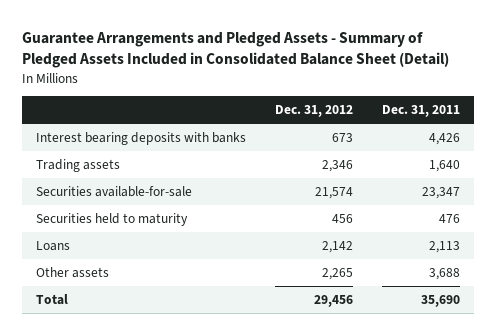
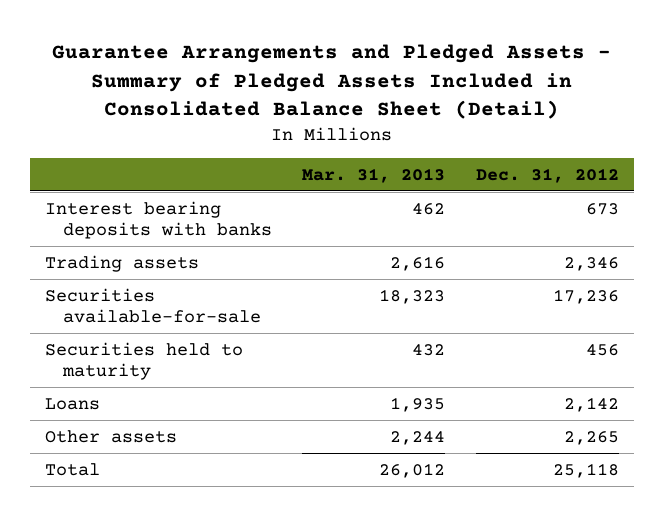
[381,105,460,118] Dec. 31, 2011 -> none
none -> [302,167,446,183] Mar. 31, 2013
[315,186,354,199] 21,574 -> [552,288,619,304] 17,236
[314,294,354,307] 29,456 -> [552,462,619,478] 25,118

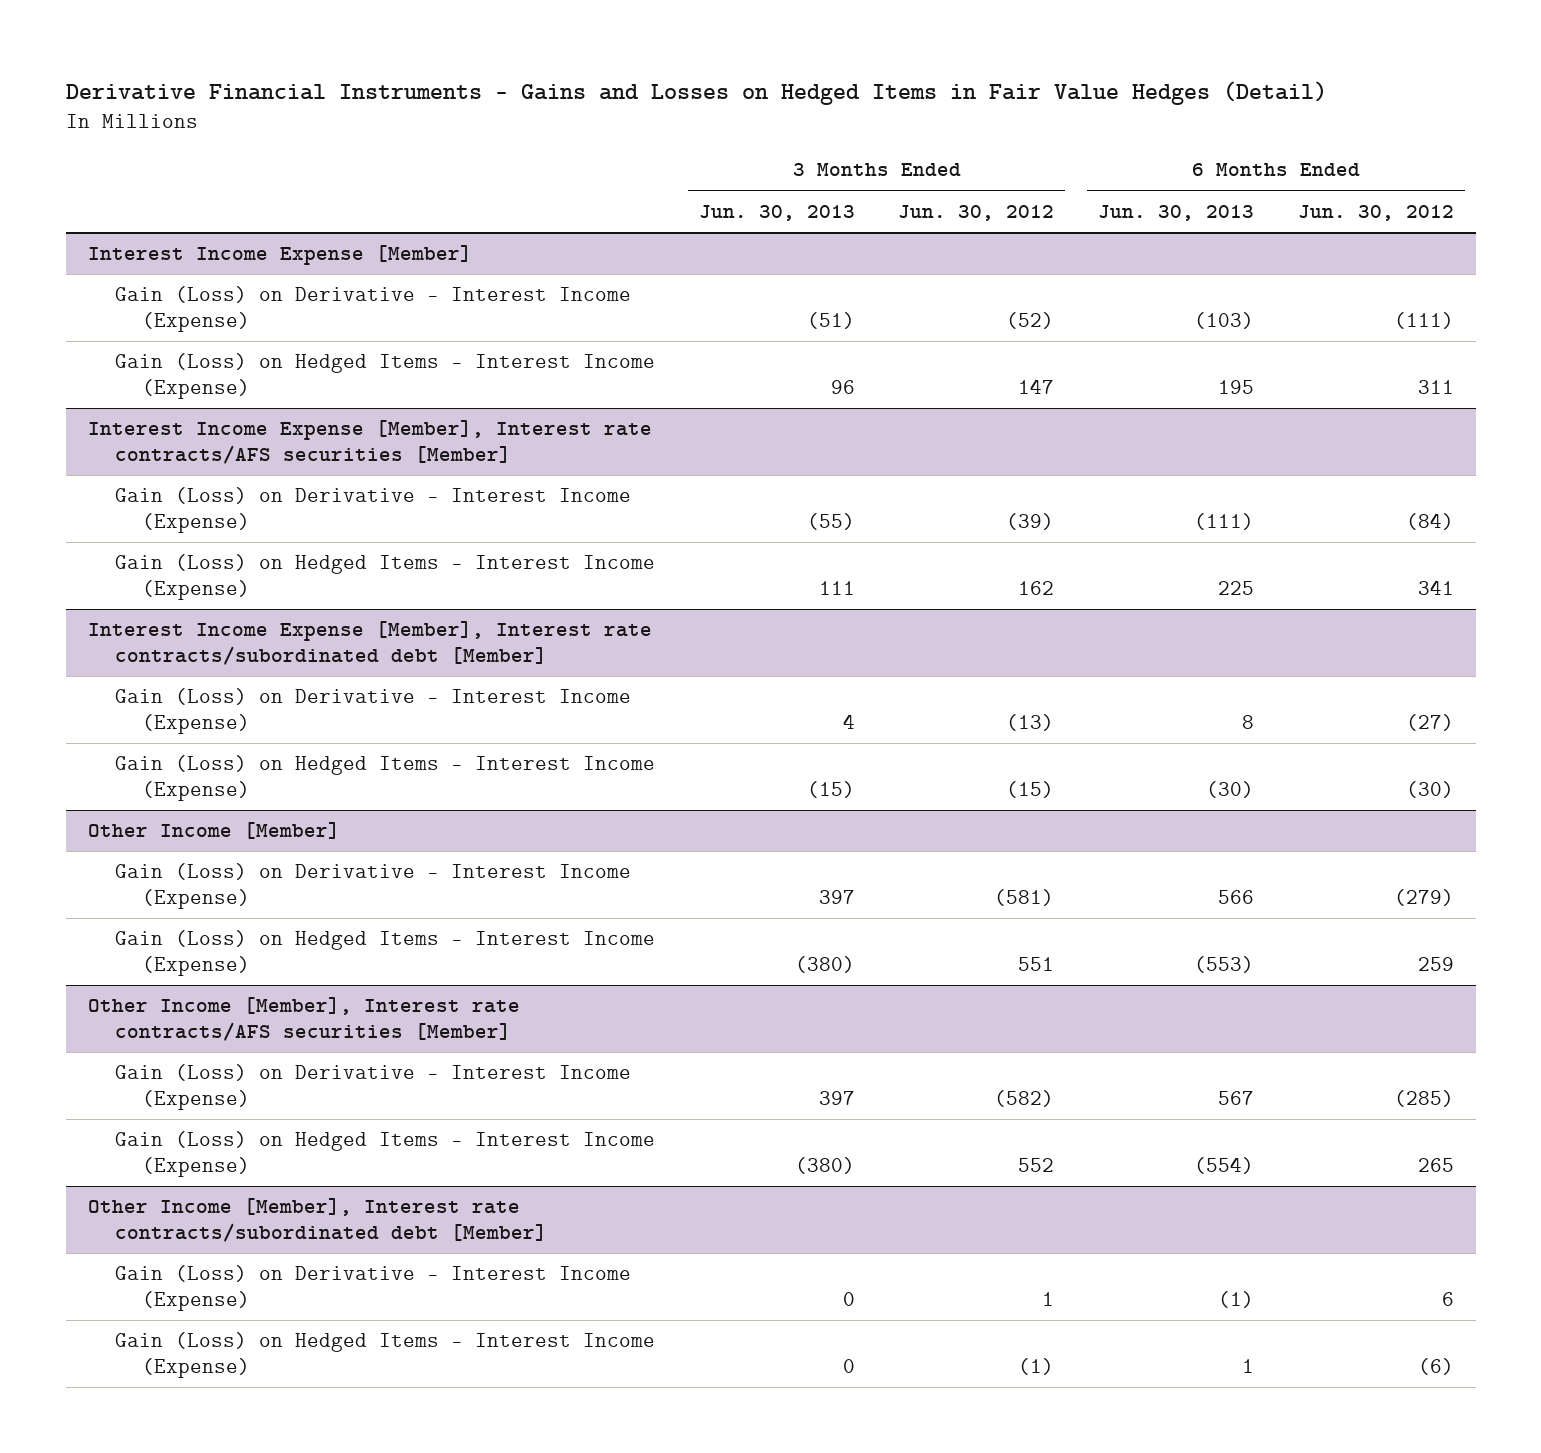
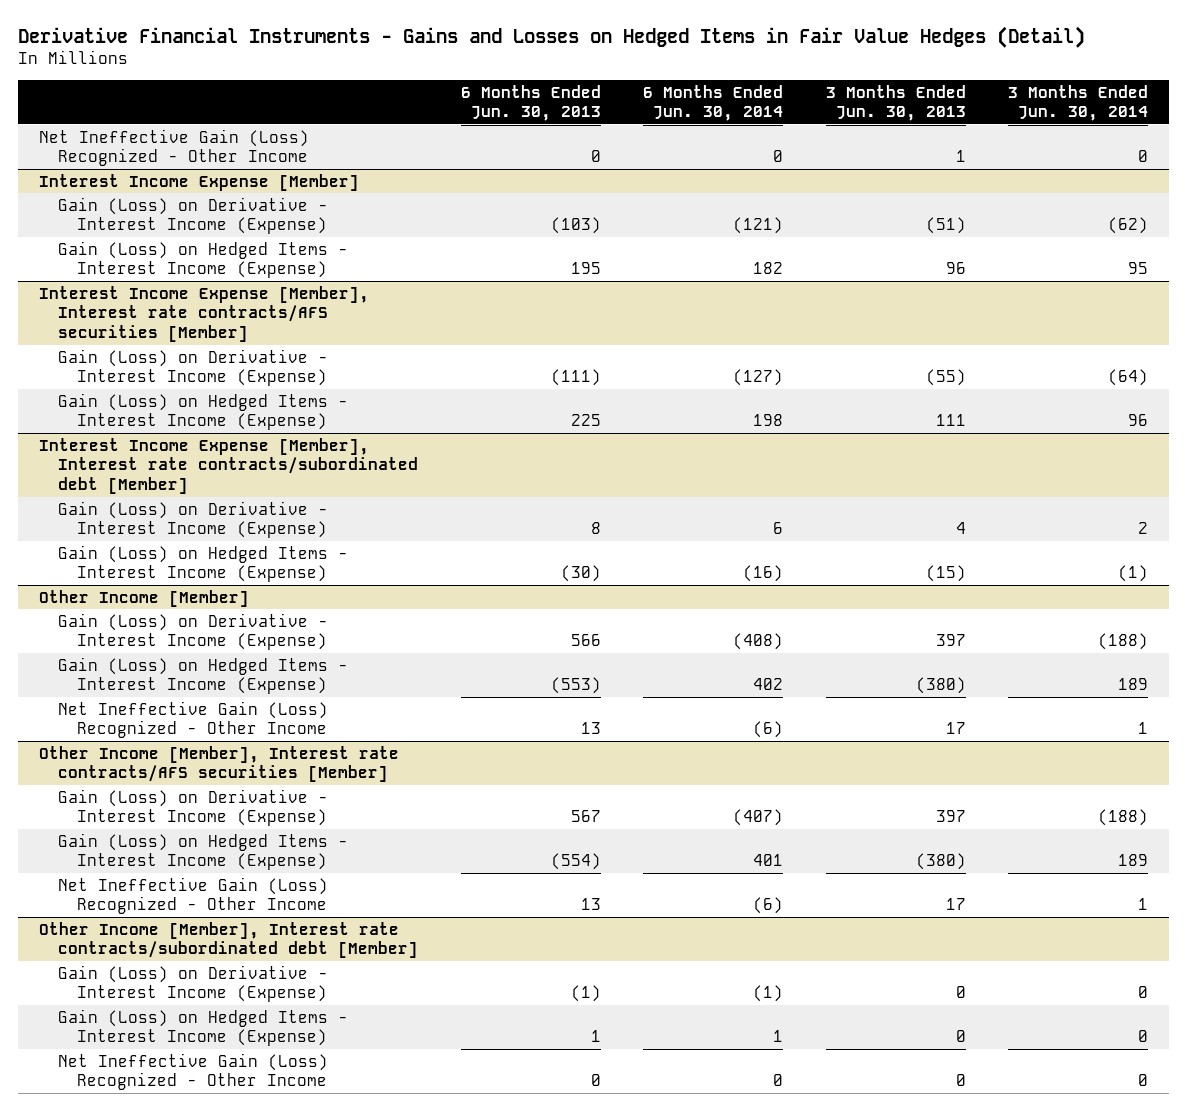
[898,204,1055,221] Jun. 30, 2012 -> none
[1297,204,1454,221] Jun. 30, 2012 -> none
none -> [643,84,784,122] 6 Months Ended Jun. 30, 2014
none -> [1007,84,1148,122] 3 Months Ended Jun. 30, 2014
none -> [39,128,310,167] Net Ineffective Gain (Loss) Recognized - Other Income
none -> [58,700,329,739] Net Ineffective Gain (Loss) Recognized - Other Income
none -> [58,876,329,915] Net Ineffective Gain (Loss) Recognized - Other Income
none -> [58,1052,329,1091] Net Ineffective Gain (Loss) Recognized - Other Income

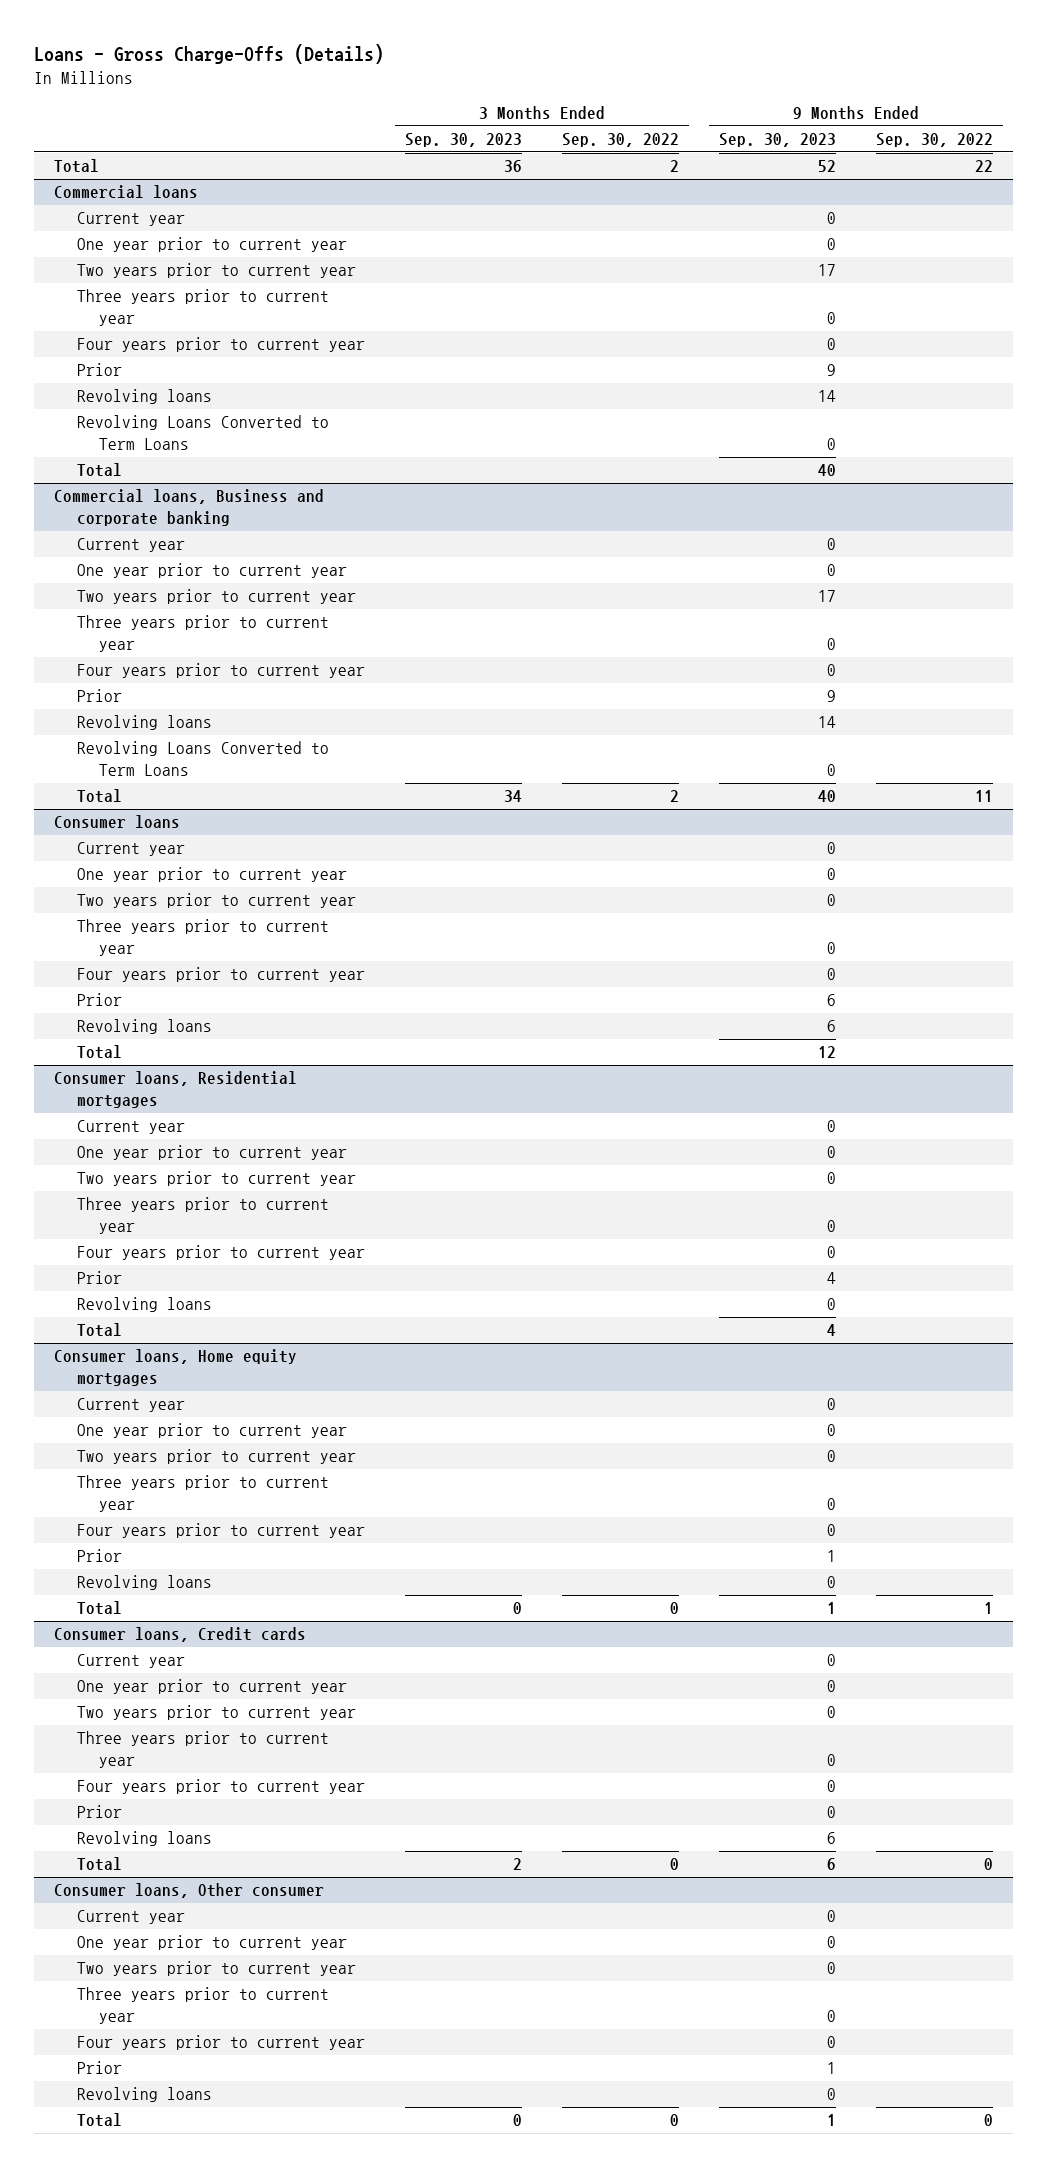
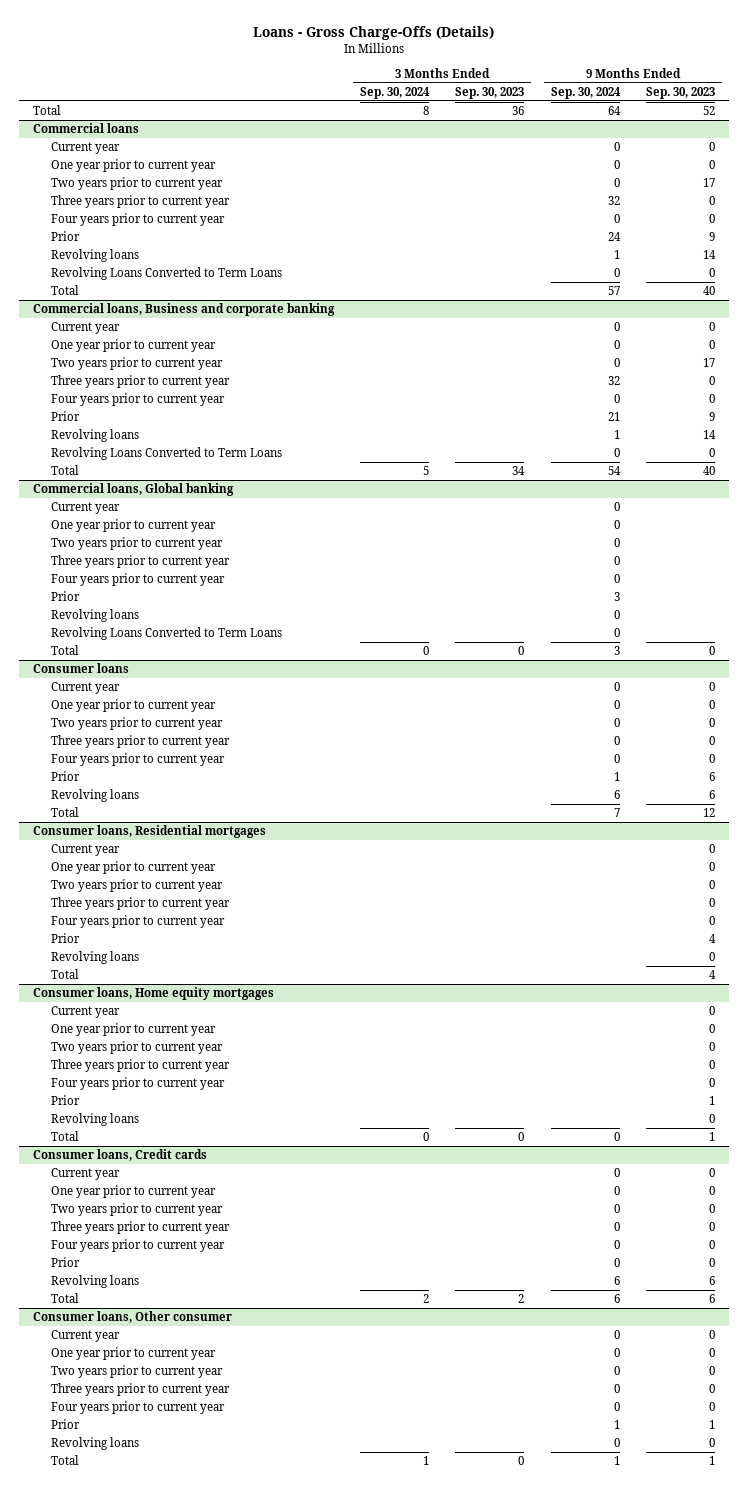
[561,132,679,147] Sep. 30, 2022 -> none
[875,132,993,147] Sep. 30, 2022 -> none
none -> [359,86,430,99] Sep. 30, 2024
none -> [550,86,621,99] Sep. 30, 2024
none -> [32,483,234,497] Commercial loans, Global banking
none -> [51,502,121,515] Current year
none -> [51,519,217,533] One year prior to current year
none -> [51,537,224,551] Two years prior to current year
none -> [51,555,231,569] Three years prior to current year
none -> [51,573,226,587] Four years prior to current year
none -> [51,591,81,602] Prior
none -> [51,609,140,623] Revolving loans
none -> [51,627,283,641] Revolving Loans Converted to Term Loans
none -> [51,645,80,656] Total

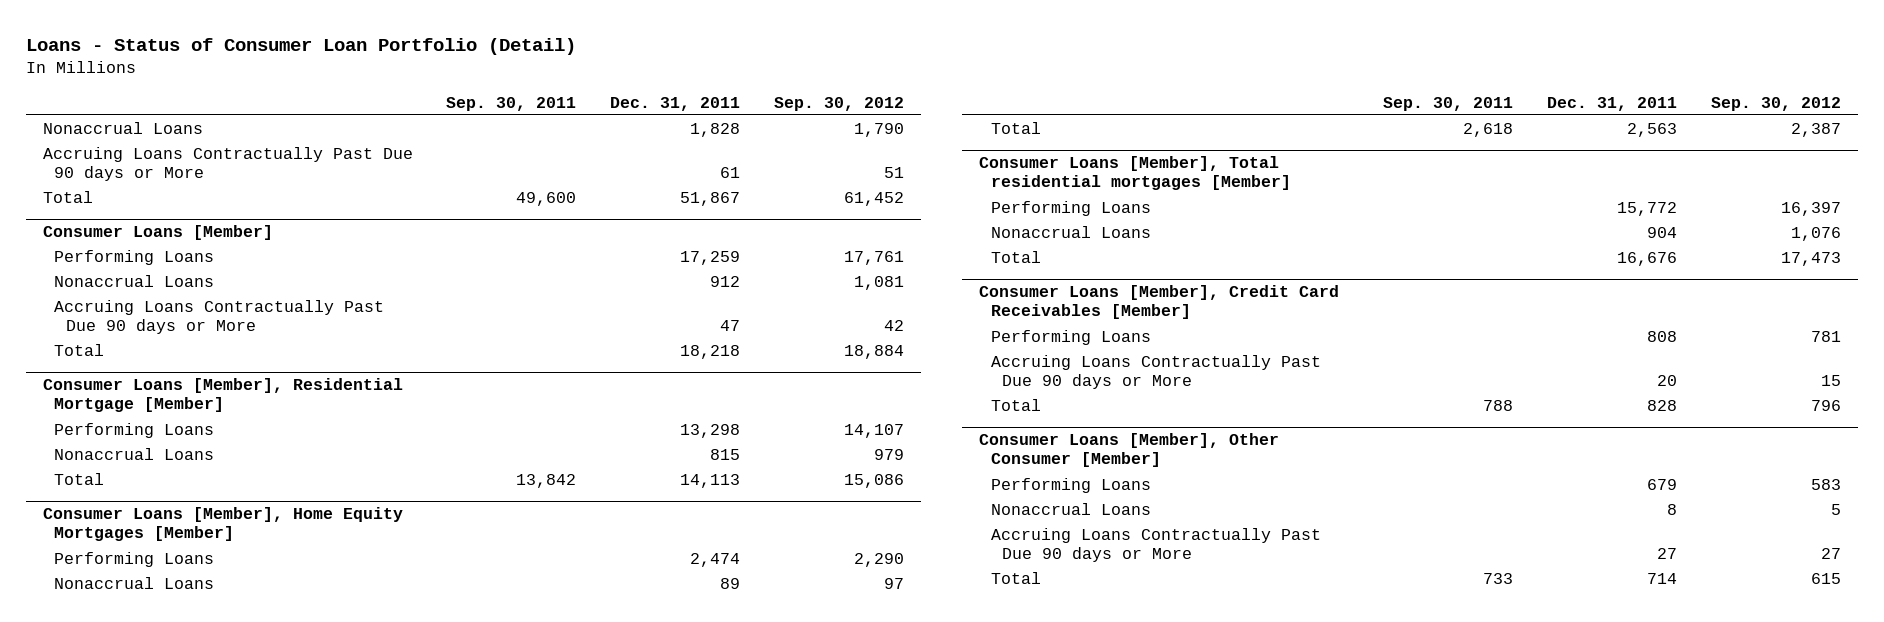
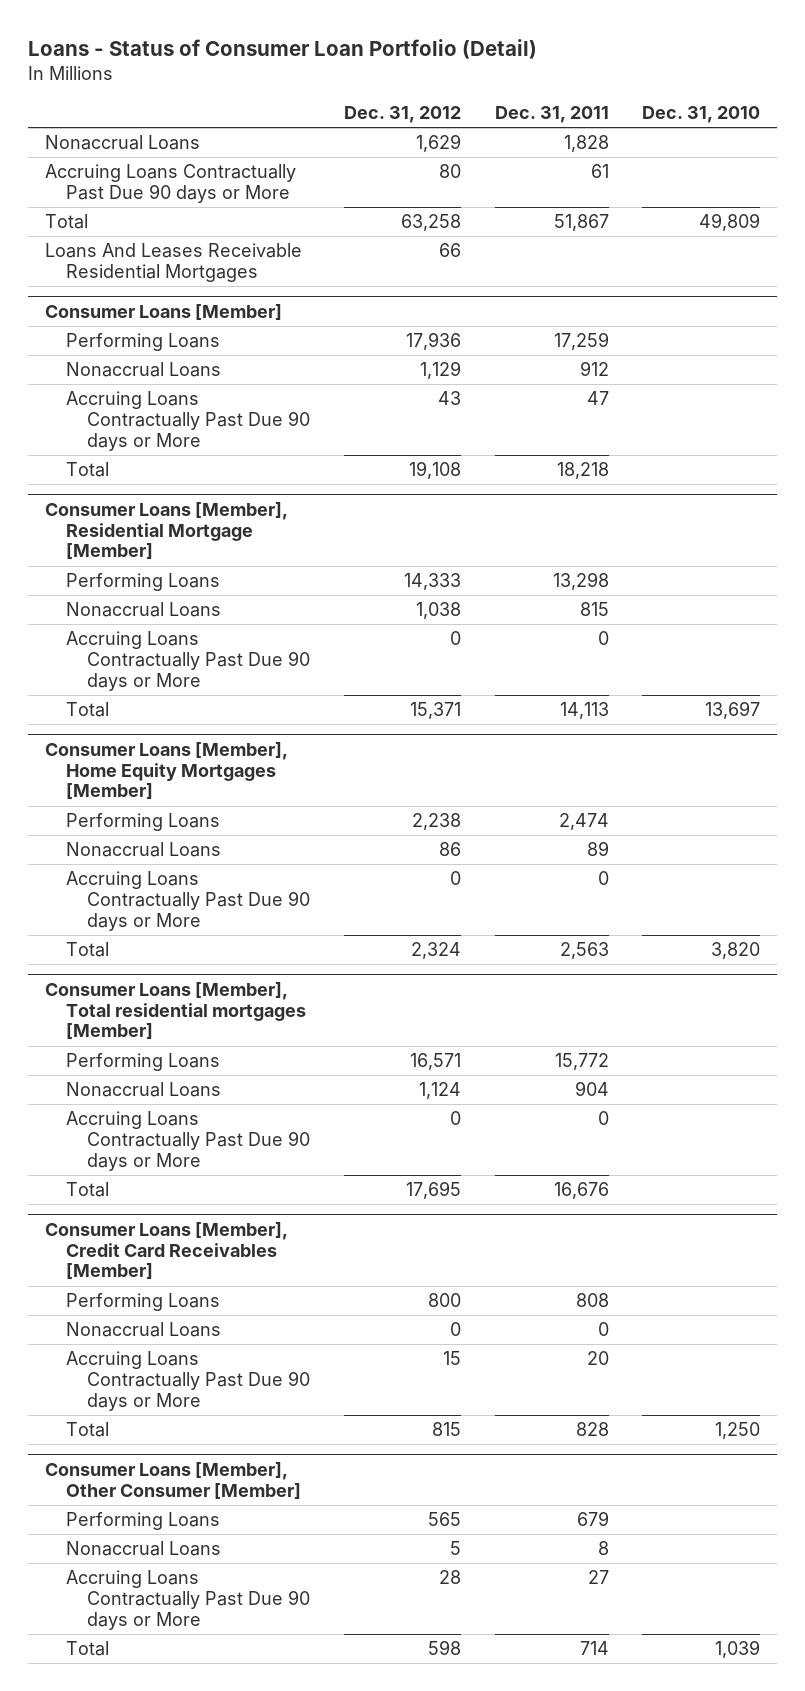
[446,96,577,111] Sep. 30, 2011 -> none
[774,96,905,111] Sep. 30, 2012 -> none
none -> [343,105,461,123] Dec. 31, 2012
none -> [642,105,761,123] Dec. 31, 2010
none -> [45,243,303,283] Loans And Leases Receivable Residential Mortgages
none -> [66,631,311,691] Accruing Loans Contractually Past Due 90 days or More
none -> [66,871,311,931] Accruing Loans Contractually Past Due 90 days or More
none -> [66,1111,311,1171] Accruing Loans Contractually Past Due 90 days or More
none -> [66,1322,222,1338] Nonaccrual Loans

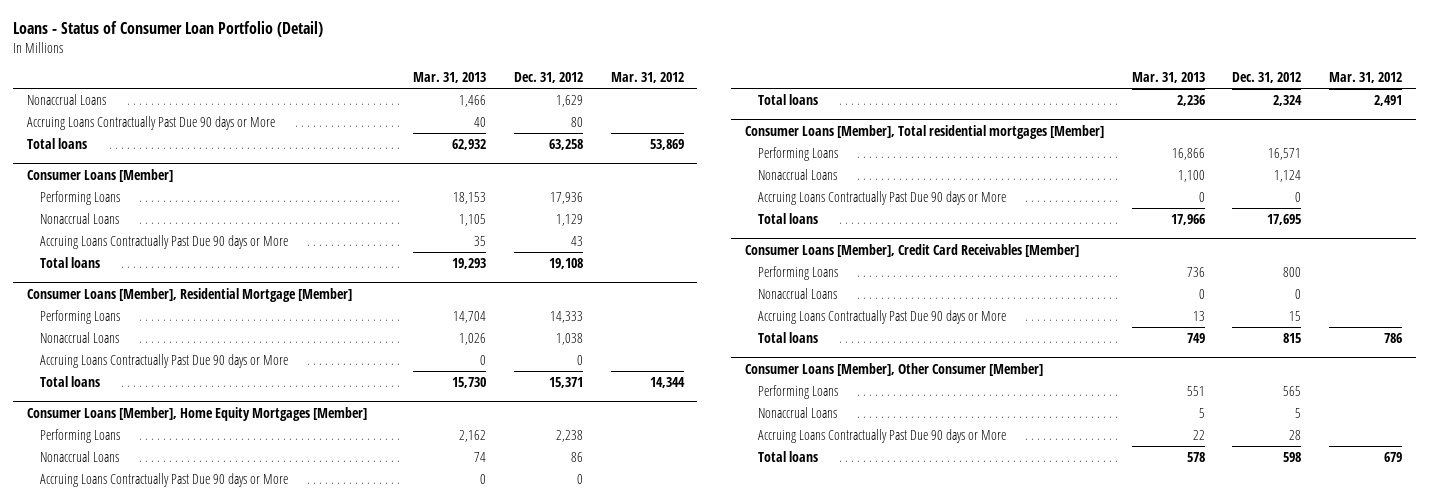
[494,105,609,123] Dec. 31, 2011 -> none
[642,105,761,123] Dec. 31, 2010 -> none
none -> [413,72,487,84] Mar. 31, 2013
none -> [610,72,684,84] Mar. 31, 2012
[45,243,303,283] Loans And Leases Receivable Residential Mortgages -> none
[45,214,89,230] Total -> [26,137,87,149] Total loans
[66,462,110,478] Total -> [39,256,100,268] Total loans
[66,702,110,718] Total -> [39,375,100,387] Total loans
[66,942,110,958] Total -> [758,93,819,105] Total loans
[66,1182,110,1198] Total -> [758,212,819,224] Total loans
[66,1422,110,1438] Total -> [758,331,819,343] Total loans
[66,1641,110,1657] Total -> [758,450,819,462] Total loans

